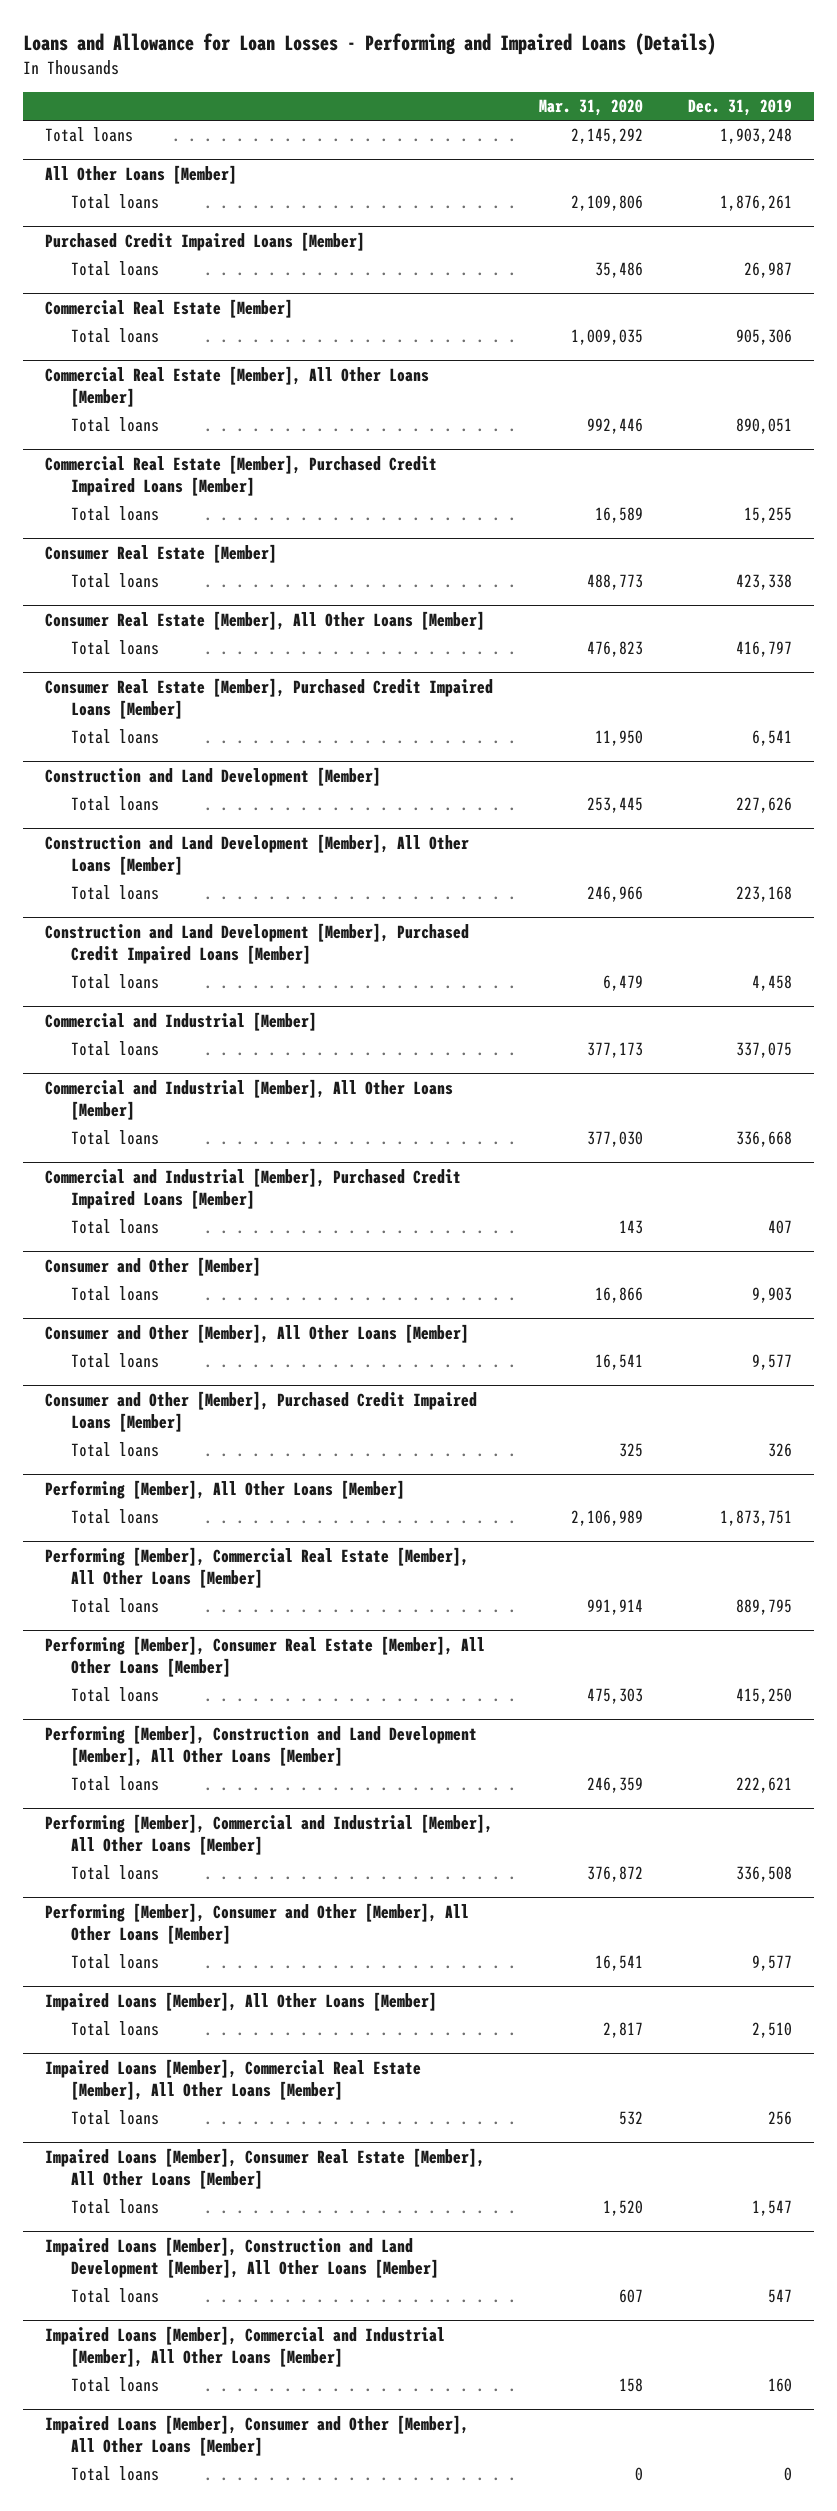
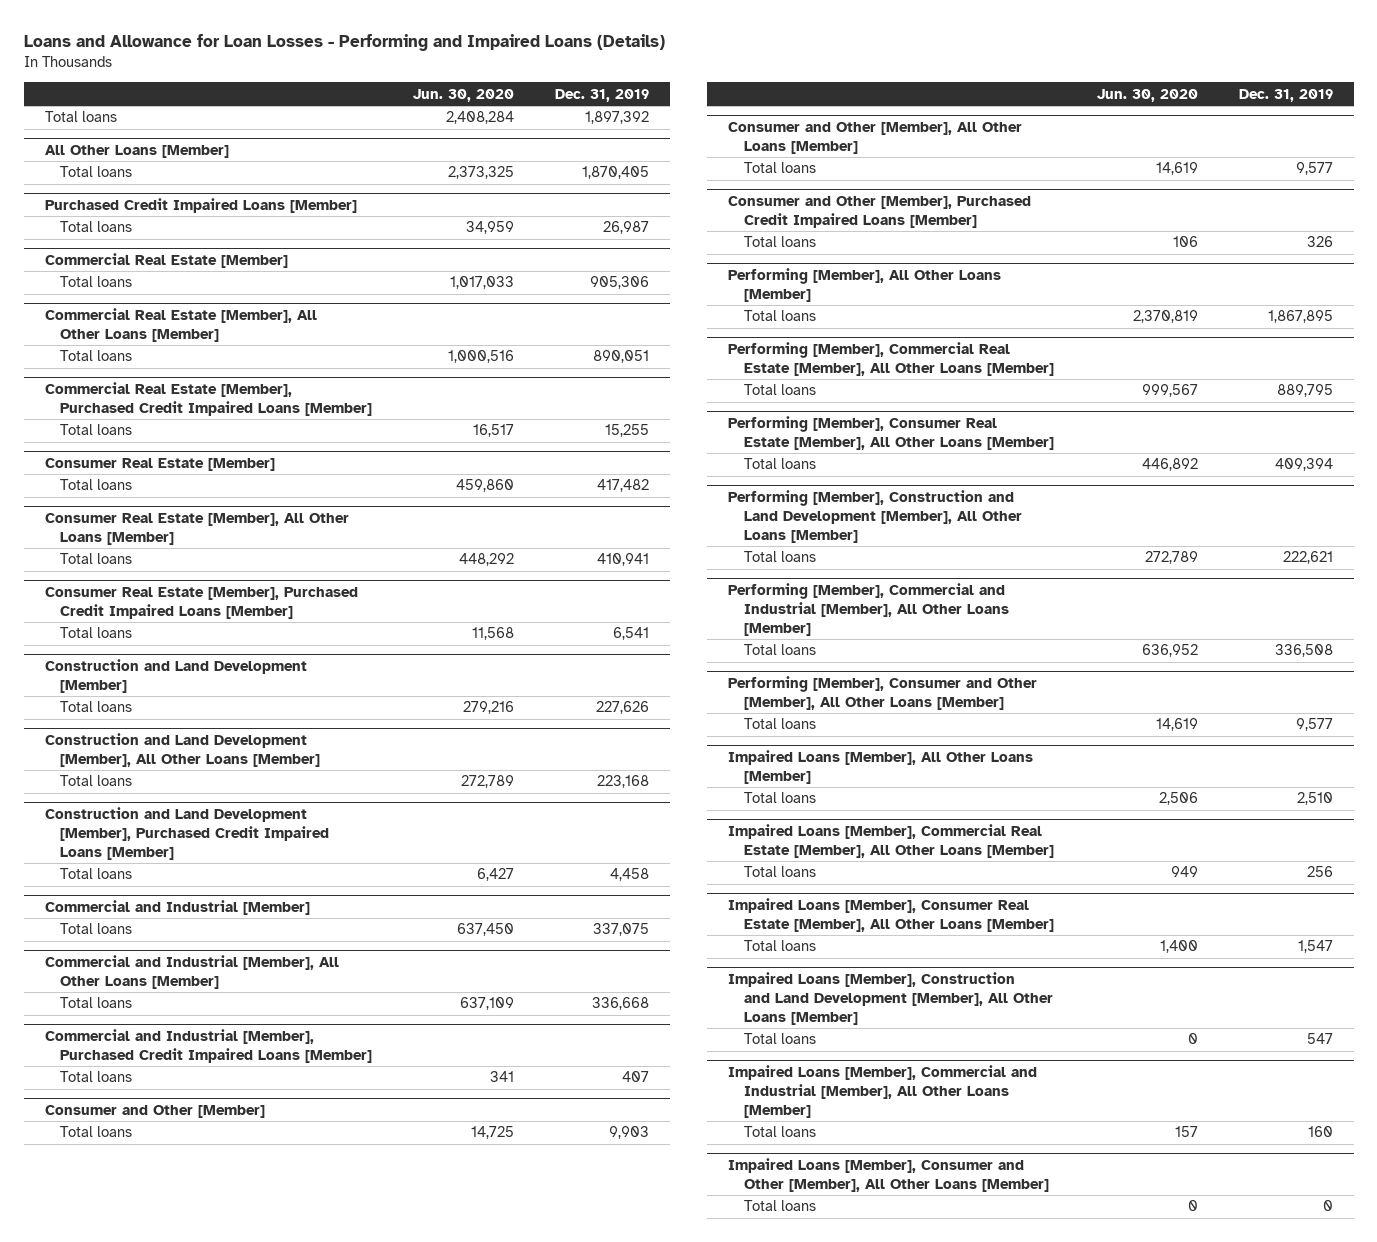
[538,99,643,117] Mar. 31, 2020 -> none
none -> [413,88,515,102] Jun. 30, 2020
[719,128,792,145] 1,903,248 -> [585,111,650,125] 1,897,392
[719,195,792,212] 1,876,261 -> [582,166,650,180] 1,870,405
[735,574,792,591] 423,338 -> [597,479,650,493] 417,482
[735,641,792,658] 416,797 -> [597,553,650,567] 410,941
[719,1510,792,1527] 1,873,751 -> [1267,310,1333,324] 1,867,895
[735,1688,792,1705] 415,250 -> [1274,458,1333,472] 409,394

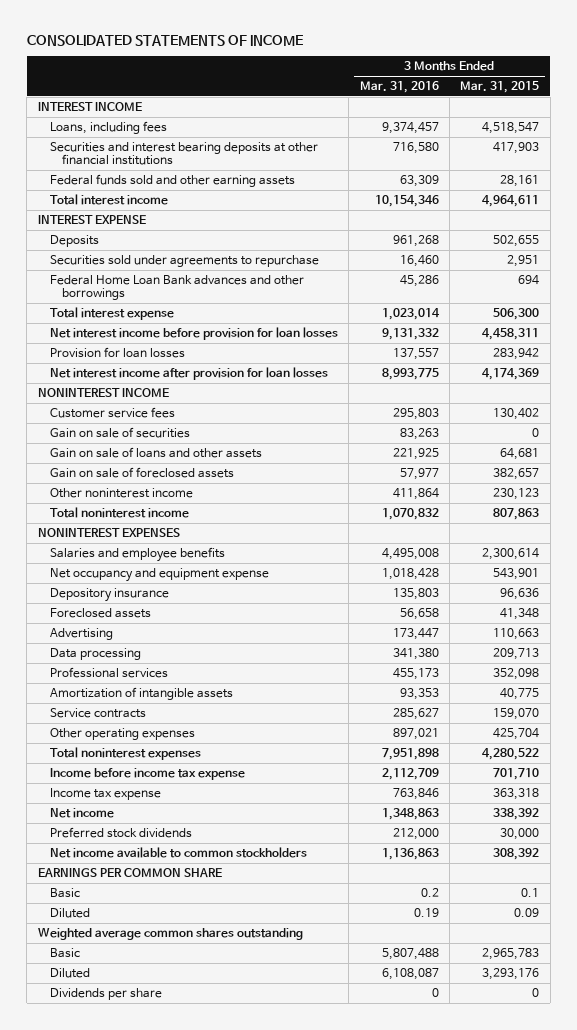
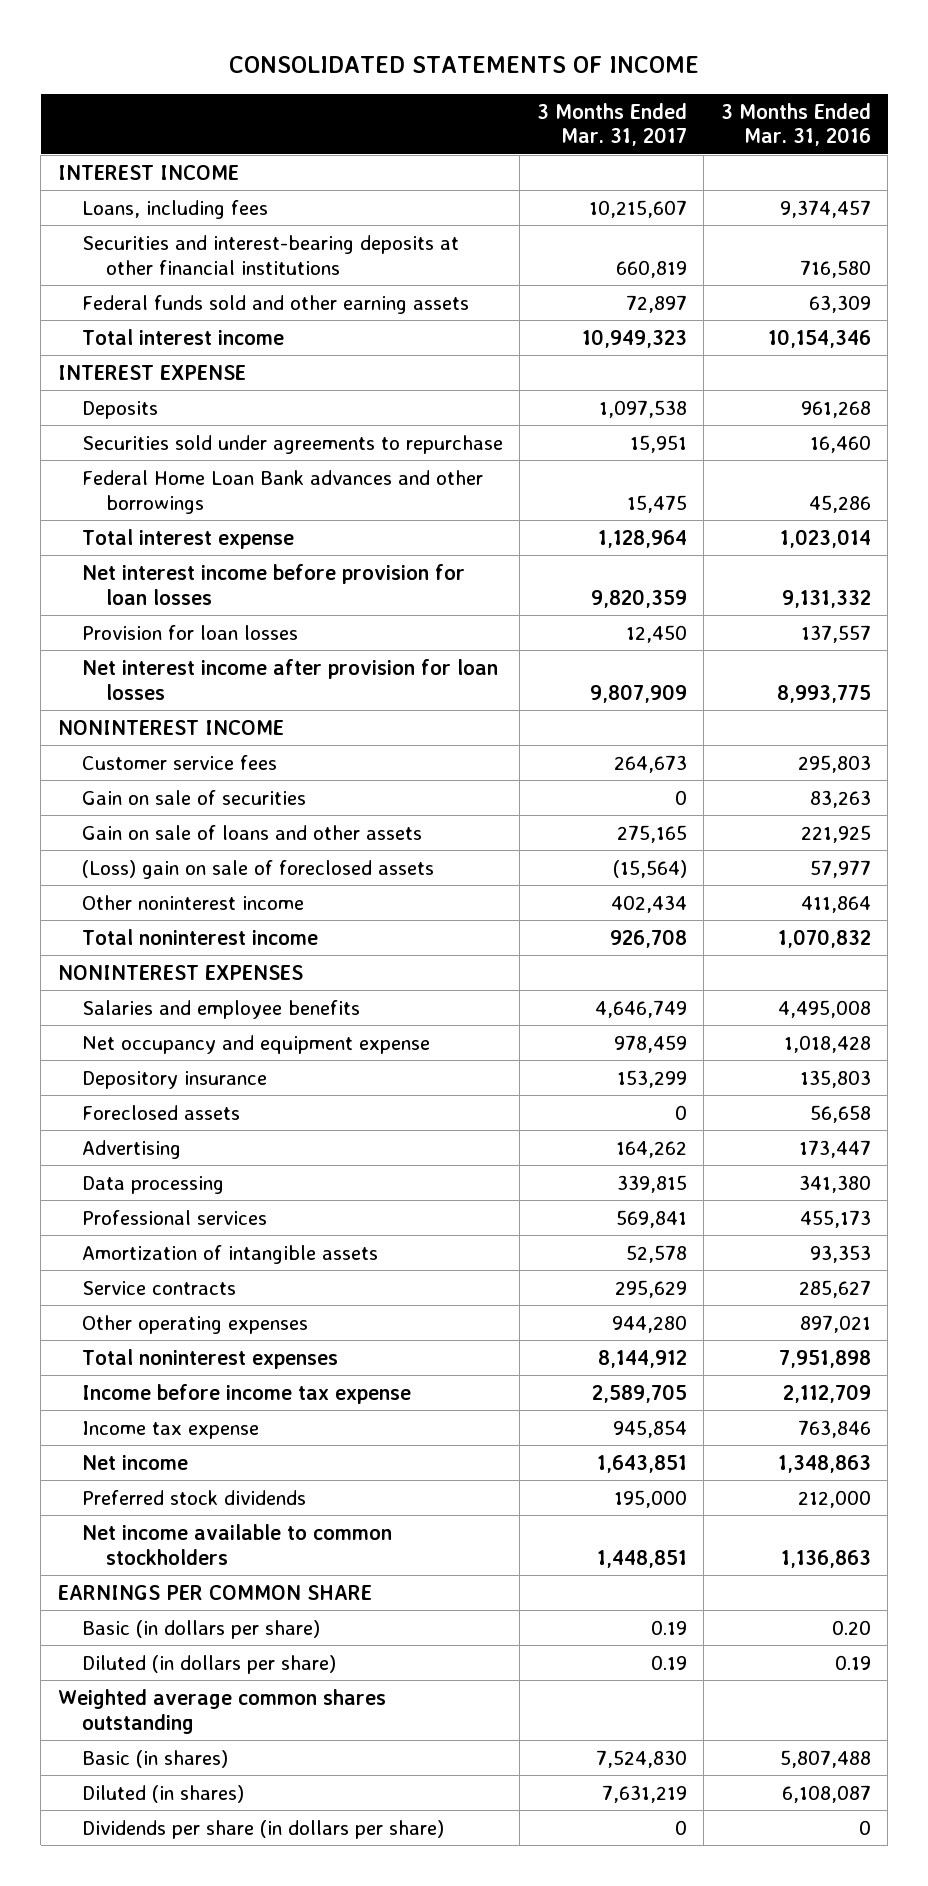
[460,81,540,94] Mar. 31, 2015 -> none
none -> [536,102,687,147] 3 Months Ended Mar. 31, 2017
[49,142,318,166] Securities and interest bearing deposits at other financial institutions -> [81,234,459,275] Securities and interest-bearing deposits at other financial institutions
[49,467,234,479] Gain on sale of foreclosed assets -> [81,859,434,879] (Loss) gain on sale of foreclosed assets
[49,888,80,899] Basic -> [81,1619,320,1639] Basic (in dollars per share)
[420,888,439,898] 0.2 -> [831,1619,871,1635] 0.20
[49,908,90,919] Diluted -> [81,1654,336,1674] Diluted (in dollars per share)
[49,948,80,959] Basic -> [81,1749,228,1768] Basic (in shares)
[49,968,90,979] Diluted -> [81,1784,244,1803] Diluted (in shares)
[49,988,162,1001] Dividends per share -> [81,1819,444,1839] Dividends per share (in dollars per share)

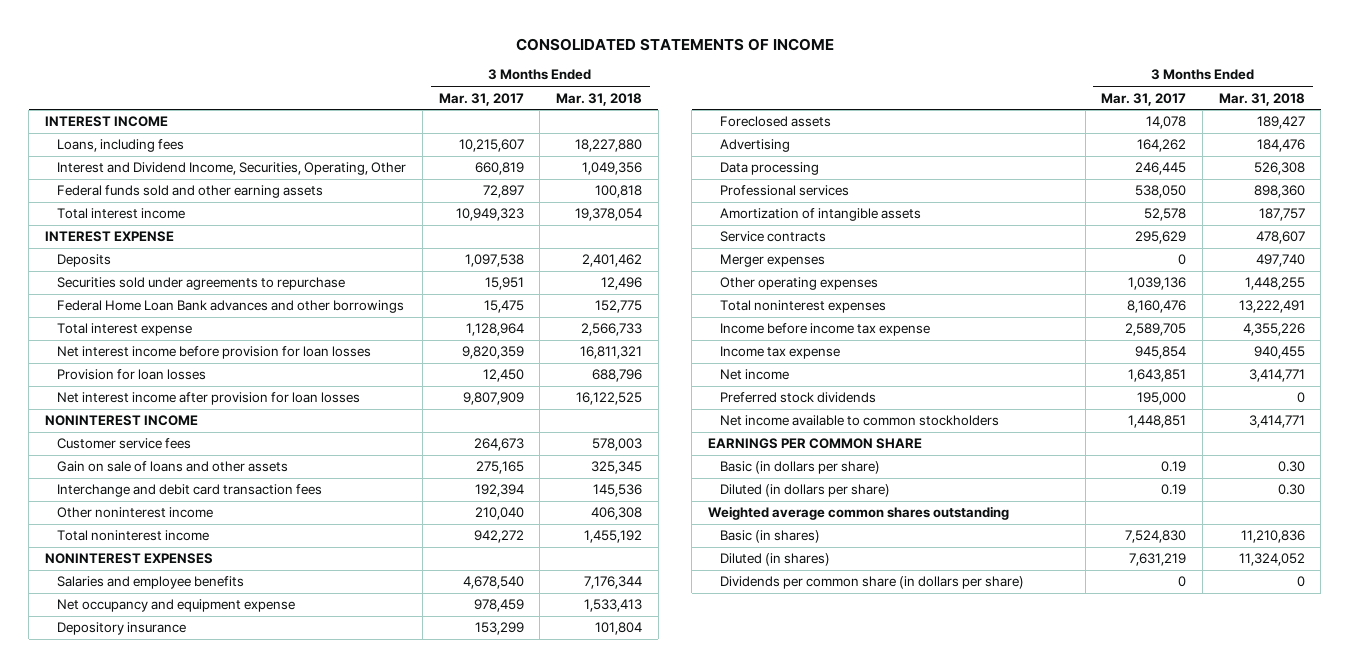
[720,102,871,147] 3 Months Ended Mar. 31, 2016 -> none
none -> [555,92,642,106] Mar. 31, 2018
[81,234,459,275] Securities and interest-bearing deposits at other financial institutions -> [57,162,407,176] Interest and Dividend Income, Securities, Operating, Other
[81,789,306,805] Gain on sale of securities -> none
[81,859,434,879] (Loss) gain on sale of foreclosed assets -> none
none -> [57,484,323,498] Interchange and debit card transaction fees
[610,894,687,913] 402,434 -> [474,507,524,521] 210,040
[609,928,687,948] 926,708 -> [473,530,524,544] 942,272
[594,999,687,1018] 4,646,749 -> [462,576,524,590] 4,678,540
[674,1104,687,1120] 0 -> [1146,116,1187,130] 14,078
[616,1174,687,1193] 339,815 -> [1135,162,1187,176] 246,445
[615,1209,687,1228] 569,841 -> [1135,185,1187,199] 538,050
none -> [720,254,826,268] Merger expenses
[611,1314,687,1333] 944,280 -> [1128,277,1187,291] 1,039,136
[597,1349,687,1368] 8,144,912 -> [1127,300,1187,314] 8,160,476
[81,1819,444,1839] Dividends per share (in dollars per share) -> [720,576,1025,590] Dividends per common share (in dollars per share)

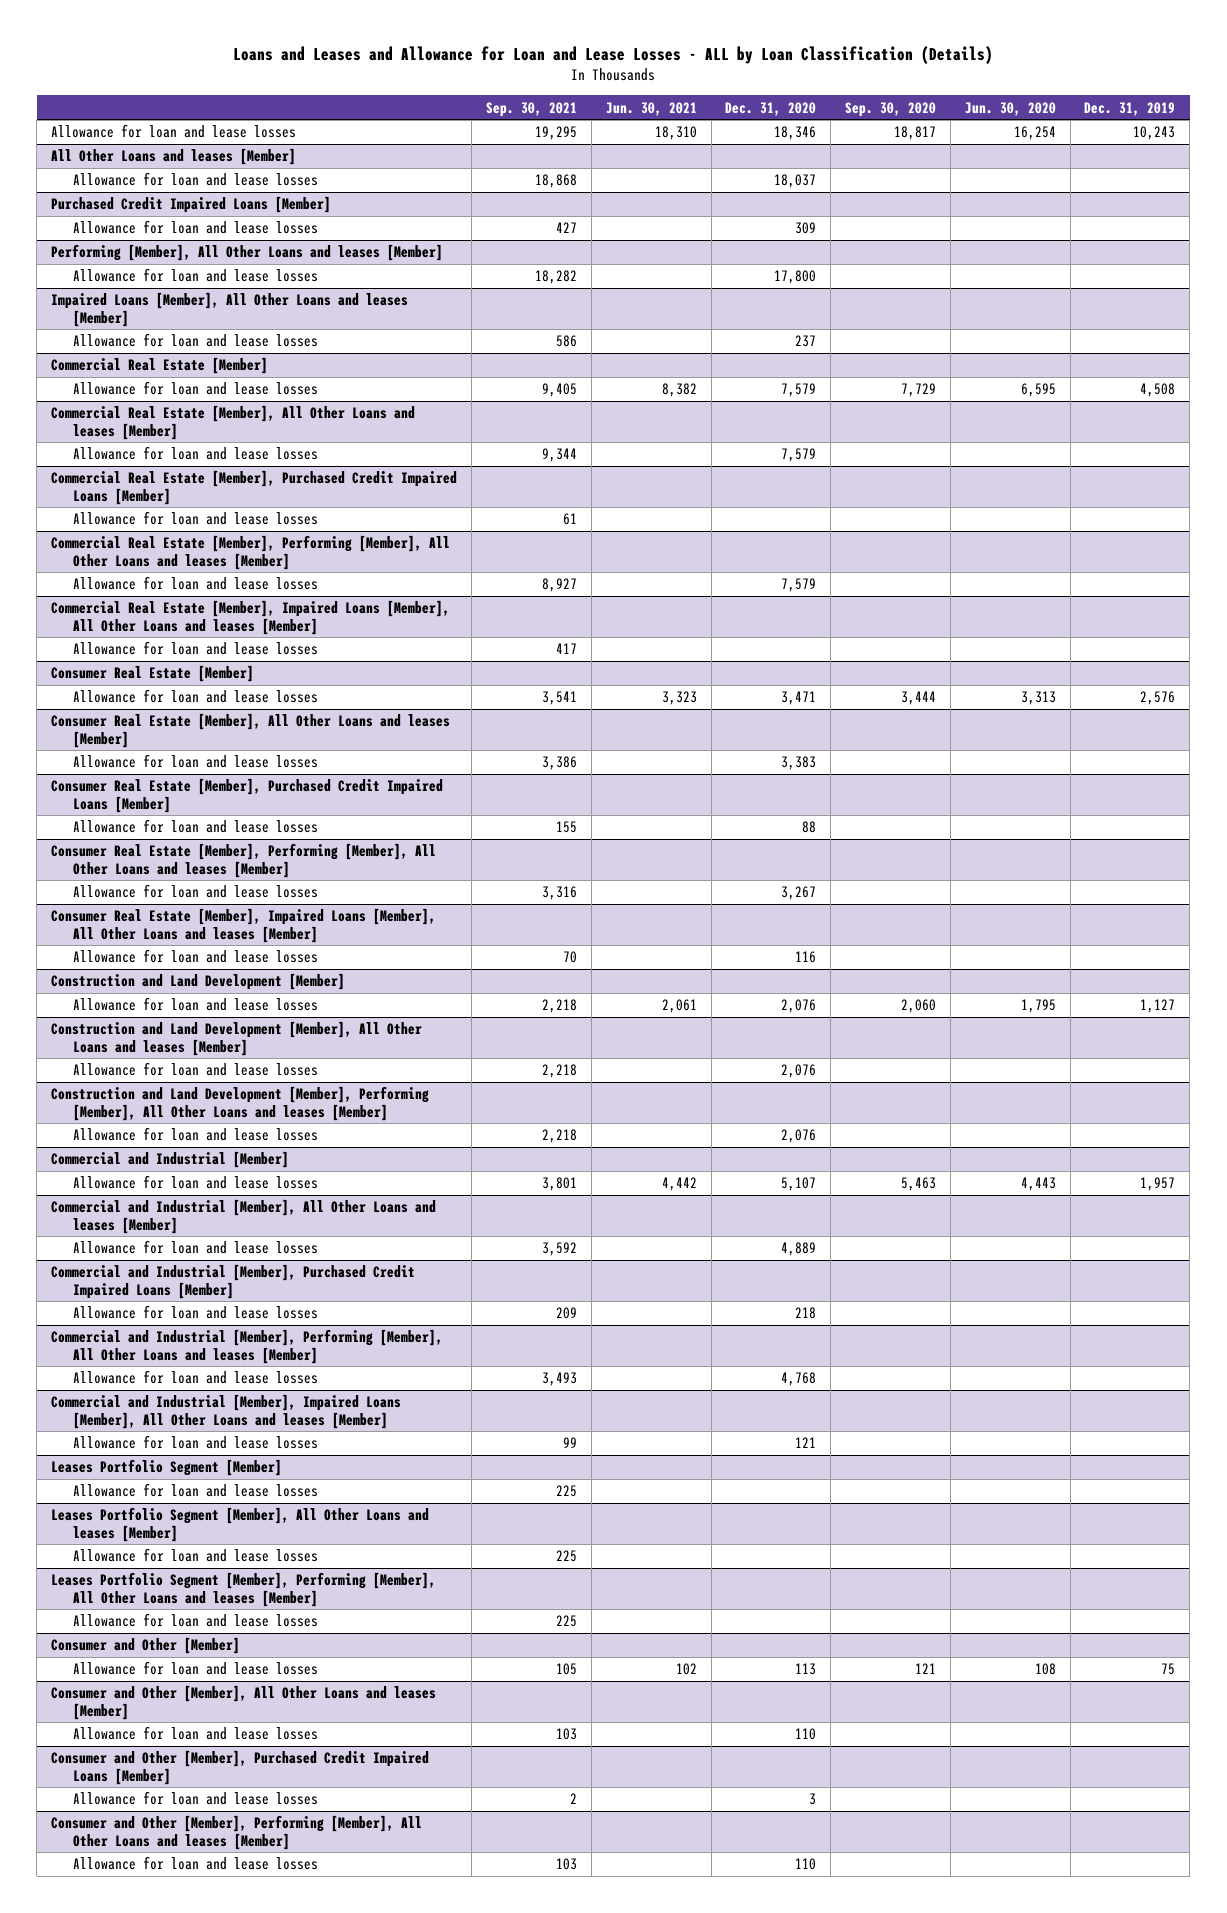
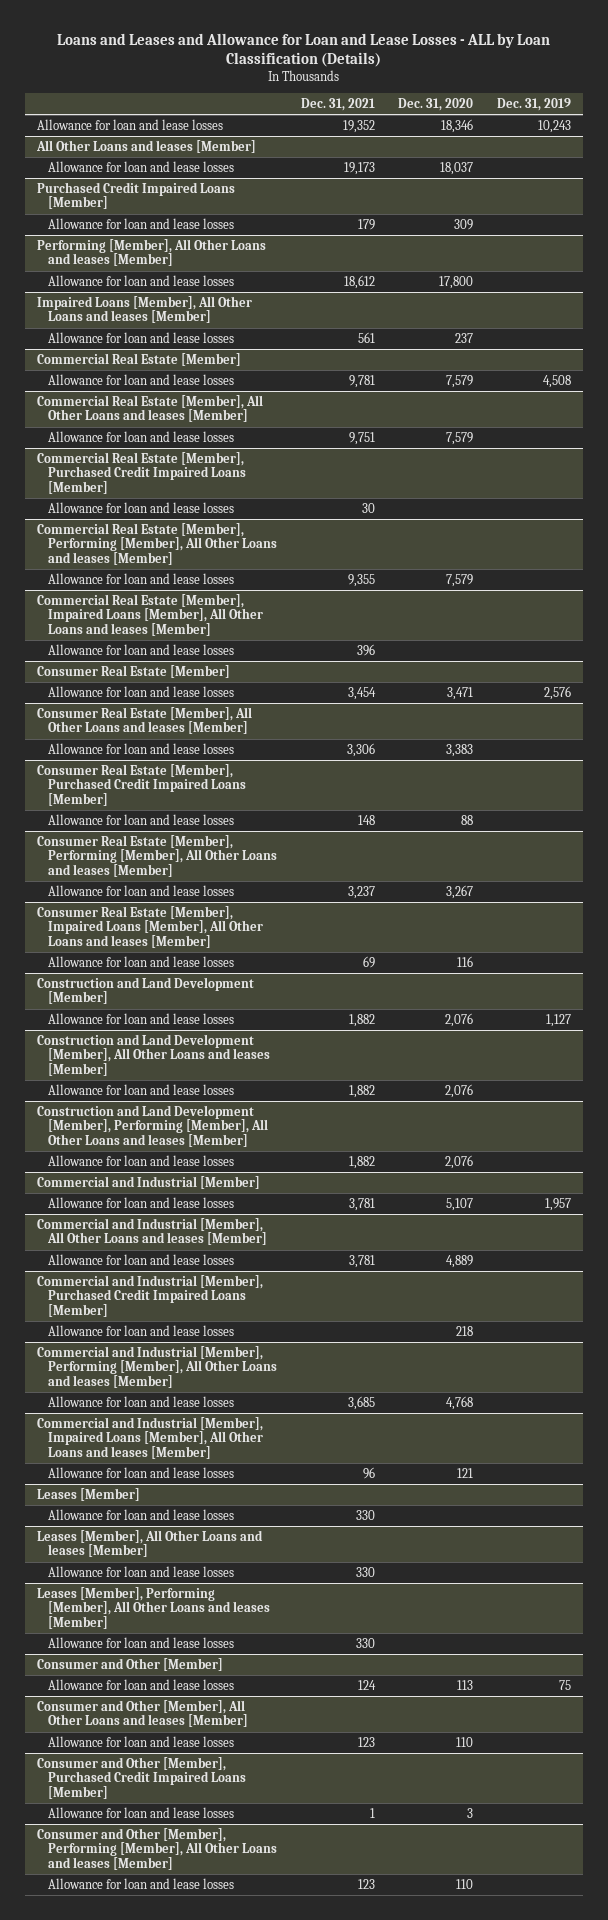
[485,101,577,117] Sep. 30, 2021 -> none
[605,101,697,116] Jun. 30, 2021 -> none
[845,101,937,117] Sep. 30, 2020 -> none
[964,101,1056,116] Jun. 30, 2020 -> none
none -> [300,97,375,111] Dec. 31, 2021
[51,1459,283,1477] Leases Portfolio Segment [Member] -> [37,1487,141,1501] Leases [Member]
[51,1507,430,1542] Leases Portfolio Segment [Member], All Other Loans and leases [Member] -> [37,1529,264,1558] Leases [Member], All Other Loans and leases [Member]
[51,1572,437,1607] Leases Portfolio Segment [Member], Performing [Member], All Other Loans and leases [Member] -> [37,1586,270,1630] Leases [Member], Performing [Member], All Other Loans and leases [Member]

